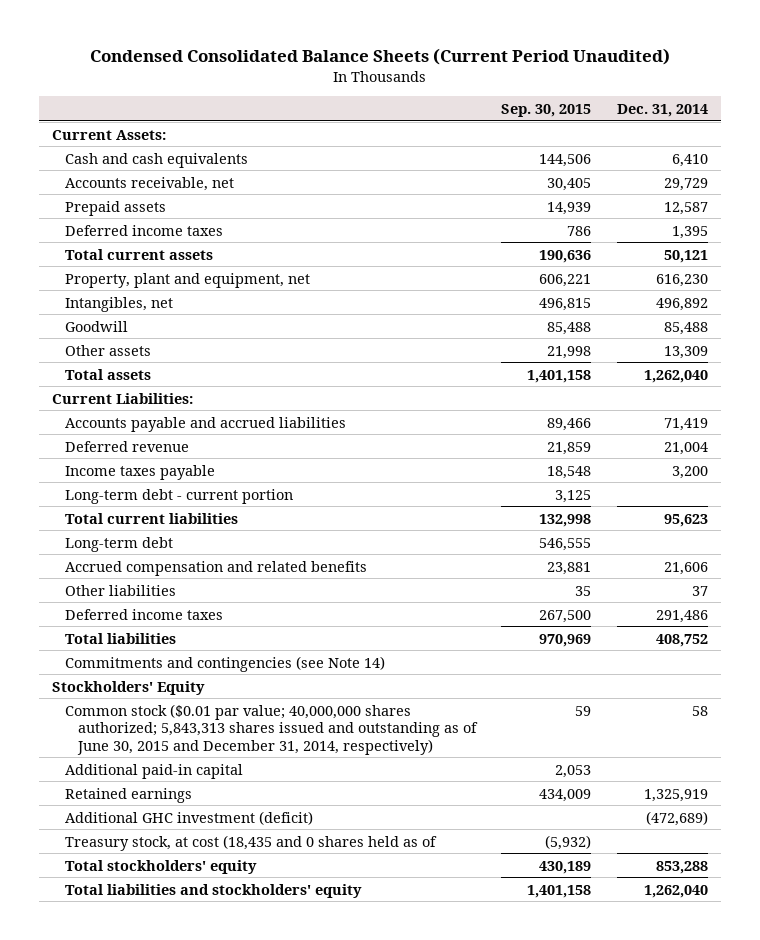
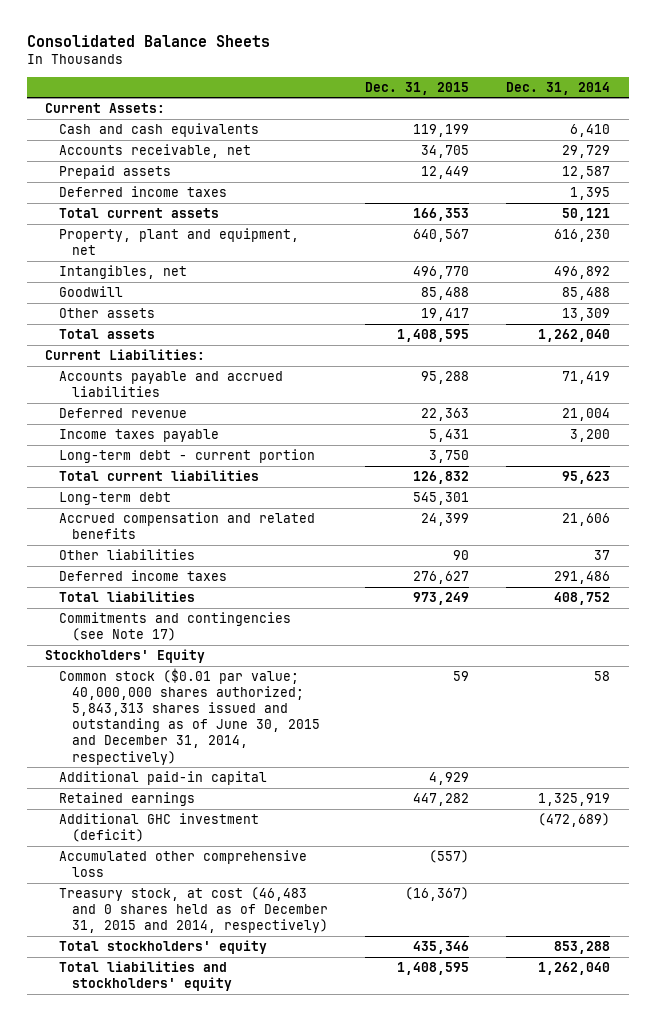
[90,47,671,65] Condensed Consolidated Balance Sheets (Current Period Unaudited) -> [26,34,270,47] Consolidated Balance Sheets
[501,103,592,117] Sep. 30, 2015 -> none
none -> [365,81,470,95] Dec. 31, 2015
[64,655,385,672] Commitments and contingencies (see Note 14) -> [58,611,291,642] Commitments and contingencies (see Note 17)
none -> [58,849,307,878] Accumulated other comprehensive loss
[64,834,437,851] Treasury stock, at cost (18,435 and 0 shares held as of -> [58,886,328,934] Treasury stock, at cost (46,483 and 0 shares held as of December 31, 2015 and 2014, respectively)

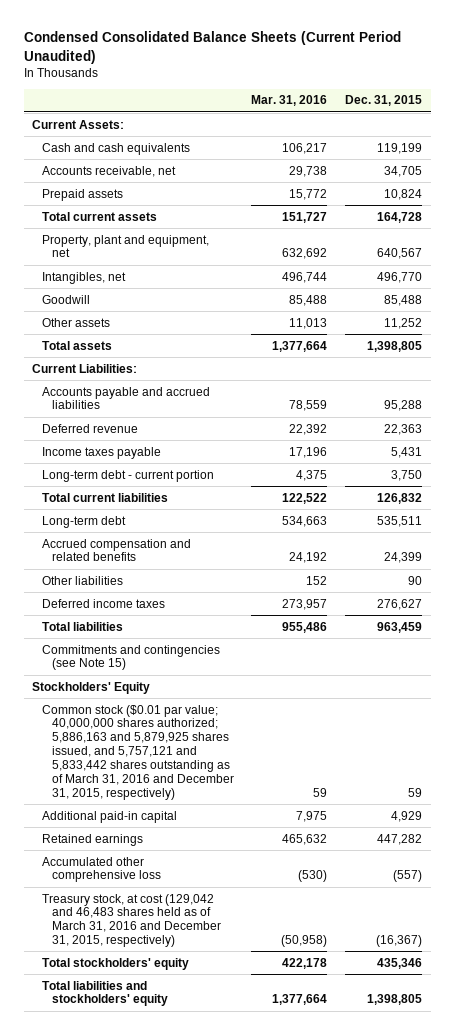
[26,34,270,47] Consolidated Balance Sheets -> [23,31,401,64] Condensed Consolidated Balance Sheets (Current Period Unaudited)
[506,81,611,95] Dec. 31, 2014 -> none
none -> [251,95,328,107] Mar. 31, 2016
[58,185,227,197] Deferred income taxes -> none
[421,165,470,179] 12,449 -> [384,188,423,200] 10,824
[413,207,470,221] 166,353 -> [377,211,423,223] 164,728
[421,307,470,321] 19,417 -> [384,317,423,329] 11,252
[397,328,470,342] 1,408,595 -> [367,340,423,352] 1,398,805
[413,491,470,505] 545,301 -> [377,515,423,527] 535,511
[413,591,470,605] 973,249 -> [377,621,423,633] 963,459
[58,611,291,642] Commitments and contingencies (see Note 17) -> [42,644,221,671] Commitments and contingencies (see Note 15)
[58,667,320,765] Common stock ($0.01 par value; 40,000,000 shares authorized; 5,843,313 shares issued and outstanding as of June 30, 2015 and December 31, 2014, respectively) -> [42,704,234,800] Common stock ($0.01 par value; 40,000,000 shares authorized; 5,886,163 and 5,879,925 shares issued, and 5,757,121 and 5,833,442 shares outstanding as of March 31, 2016 and December 31, 2015, respectively)
[58,812,259,843] Additional GHC investment (deficit) -> none
[58,886,328,934] Treasury stock, at cost (46,483 and 0 shares held as of December 31, 2015 and 2014, respectively) -> [42,893,221,948] Treasury stock, at cost (129,042 and 46,483 shares held as of March 31, 2016 and December 31, 2015, respectively)
[397,961,470,975] 1,408,595 -> [367,994,423,1006] 1,398,805

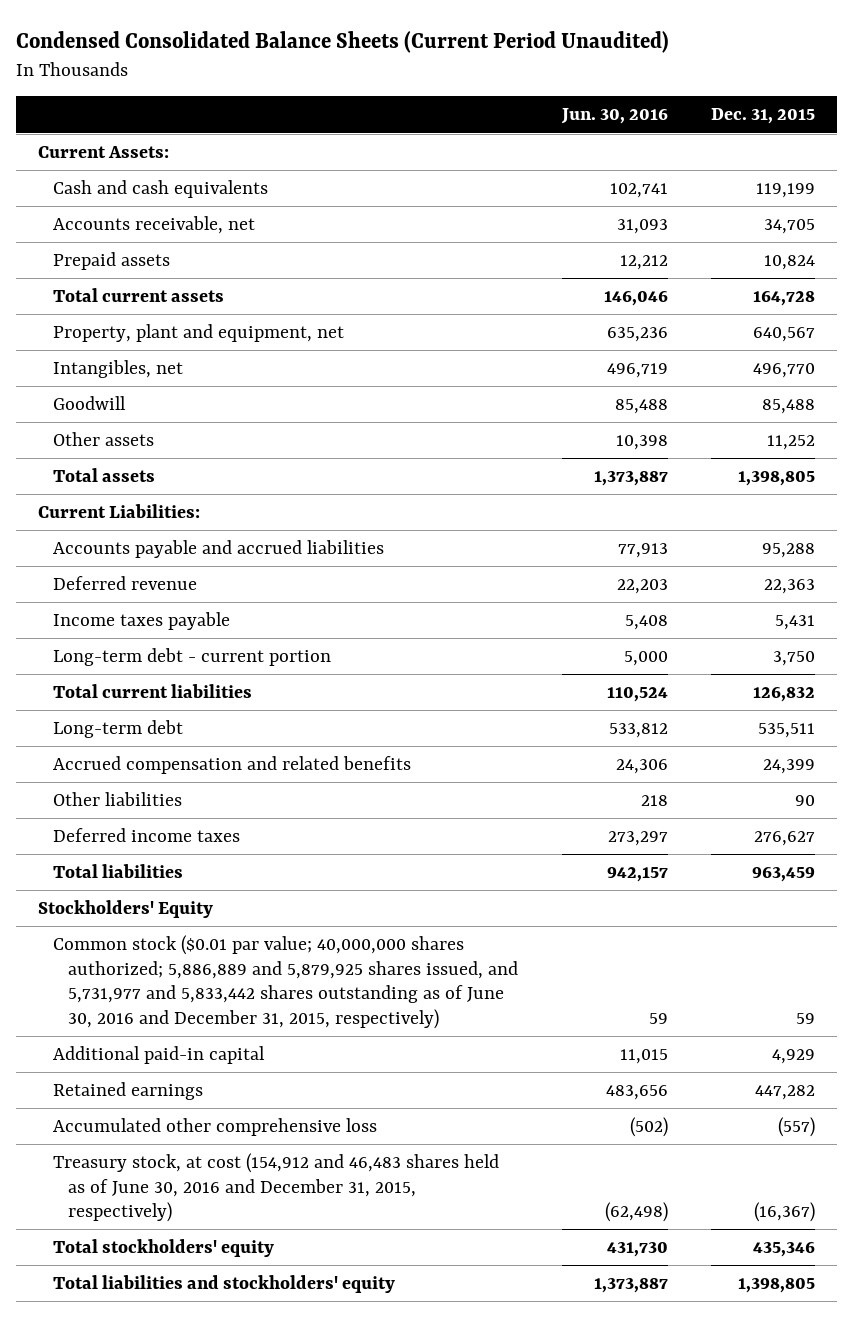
[251,95,328,107] Mar. 31, 2016 -> none
none -> [560,108,668,125] Jun. 30, 2016
[42,644,221,671] Commitments and contingencies (see Note 15) -> none
[42,704,234,800] Common stock ($0.01 par value; 40,000,000 shares authorized; 5,886,163 and 5,879,925 shares issued, and 5,757,121 and 5,833,442 shares outstanding as of March 31, 2016 and December 31, 2015, respectively) -> [53,935,518,1029] Common stock ($0.01 par value; 40,000,000 shares authorized; 5,886,889 and 5,879,925 shares issued, and 5,731,977 and 5,833,442 shares outstanding as of June 30, 2016 and December 31, 2015, respectively)
[42,893,221,948] Treasury stock, at cost (129,042 and 46,483 shares held as of March 31, 2016 and December 31, 2015, respectively) -> [53,1153,500,1223] Treasury stock, at cost (154,912 and 46,483 shares held as of June 30, 2016 and December 31, 2015, respectively)

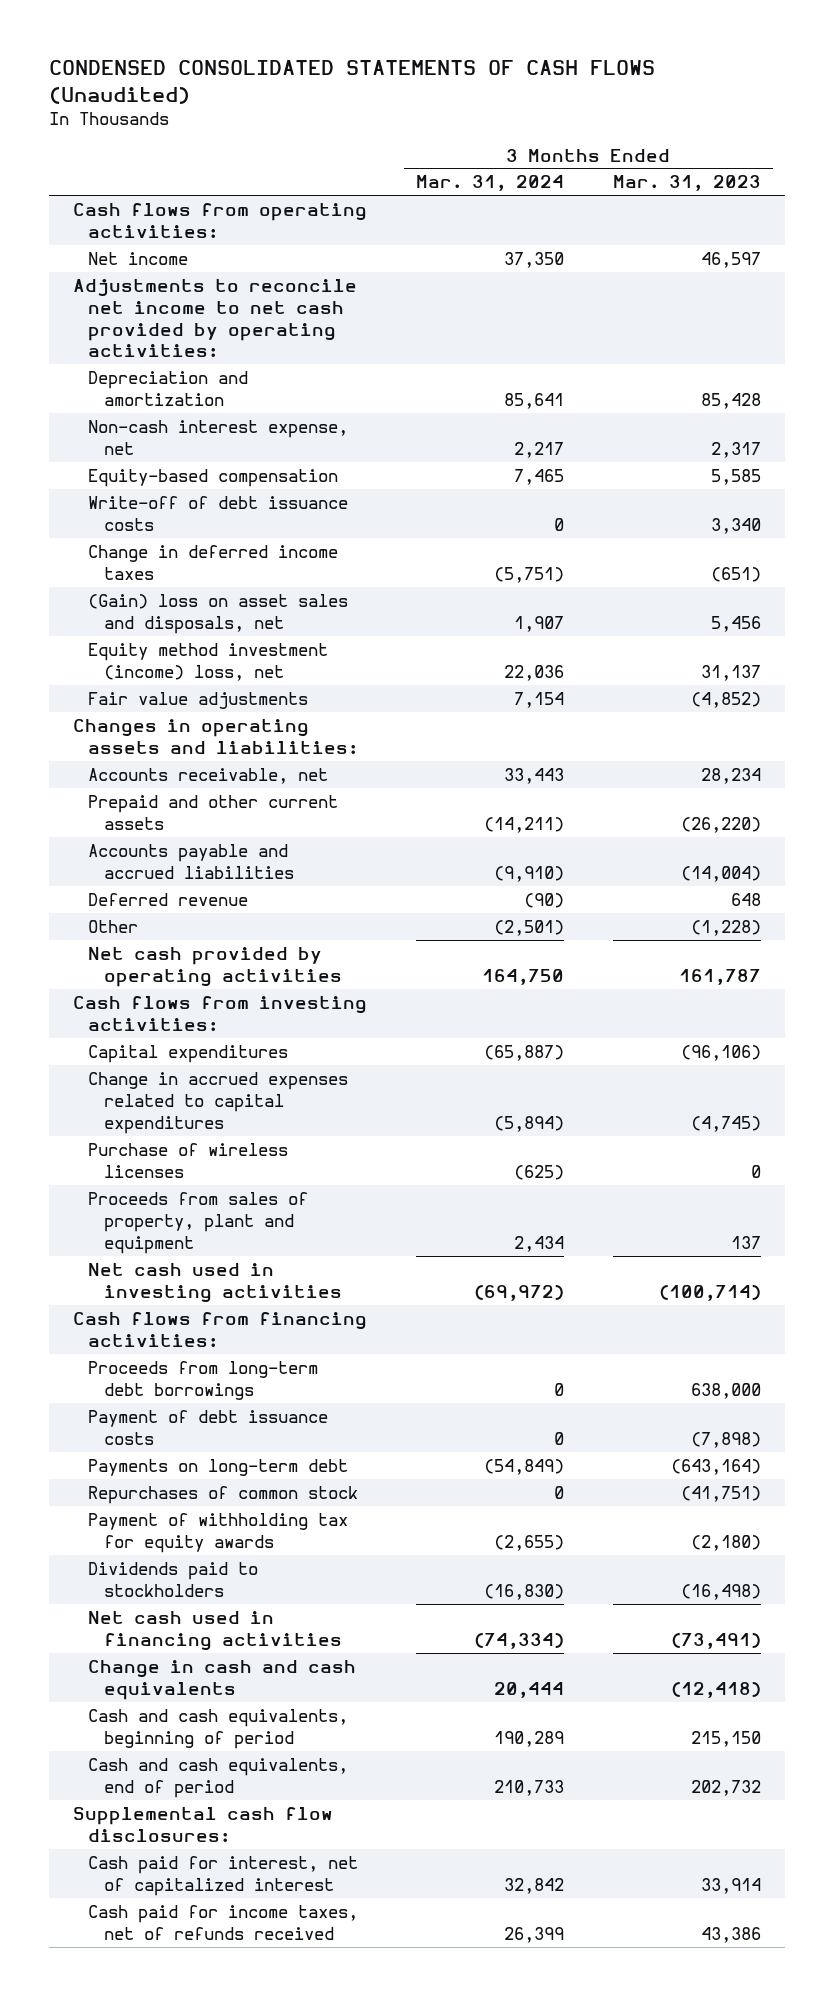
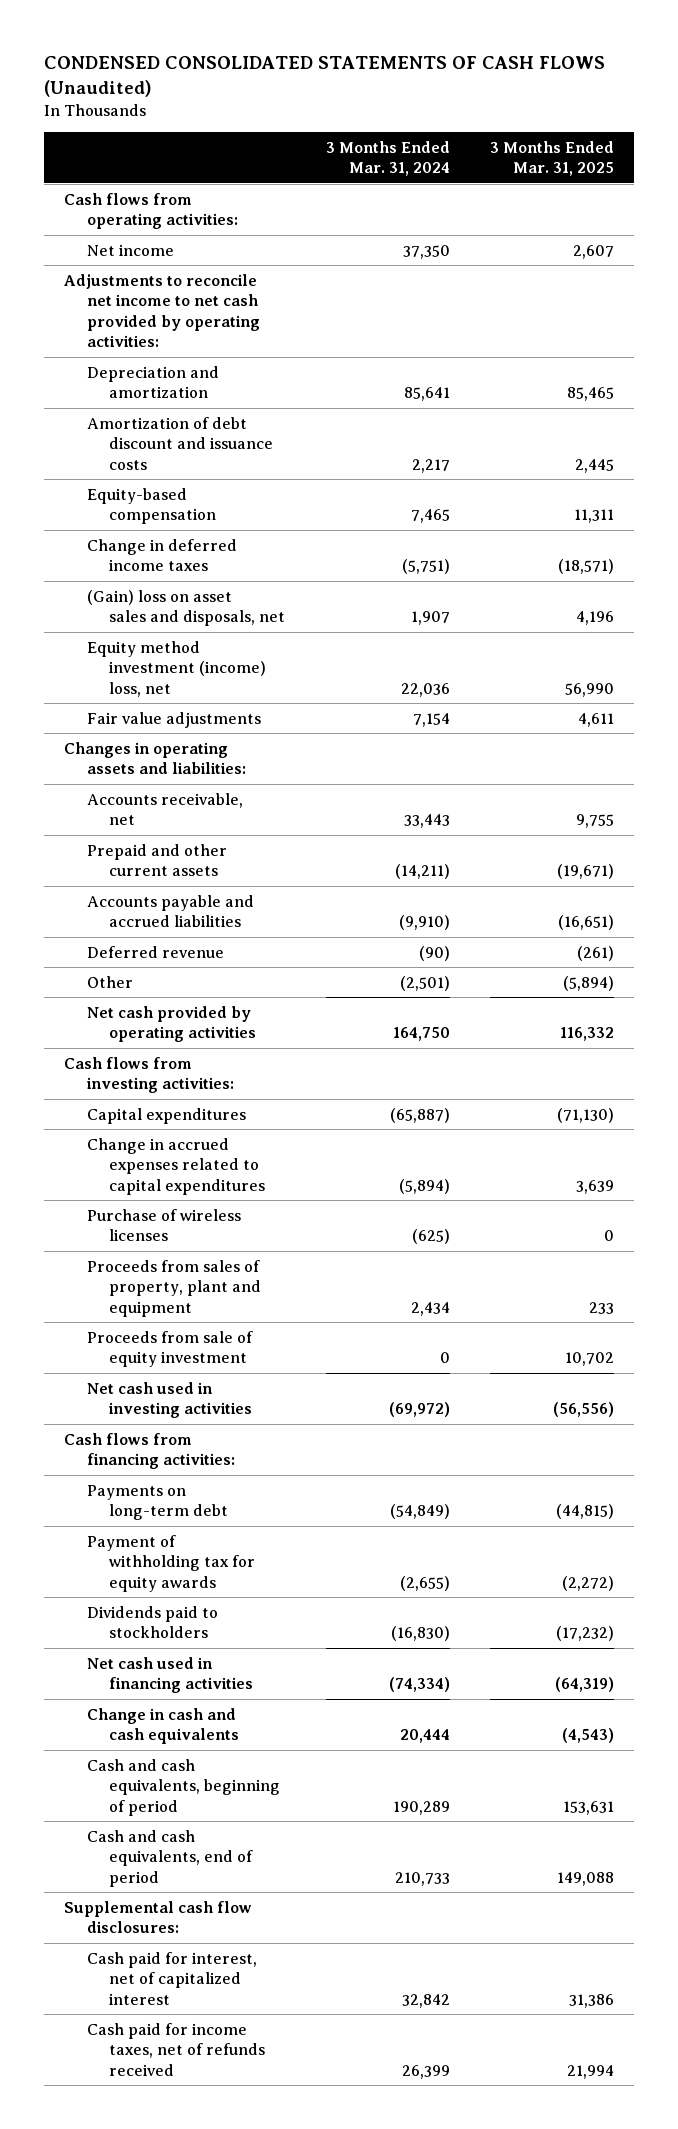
[612,175,761,192] Mar. 31, 2023 -> none
none -> [489,140,614,177] 3 Months Ended Mar. 31, 2025
[88,419,349,455] Non-cash interest expense, net -> [86,416,274,470] Amortization of debt discount and issuance costs
[88,495,349,531] Write-off of debt issuance costs -> none
none -> [86,1330,253,1368] Proceeds from sale of equity investment
[88,1360,319,1400] Proceeds from long-term debt borrowings -> none
[88,1409,329,1445] Payment of debt issuance costs -> none
[88,1485,359,1504] Repurchases of common stock -> none

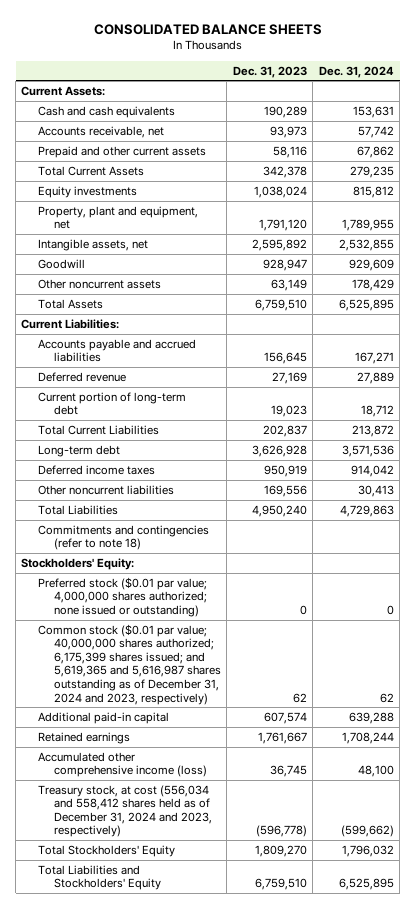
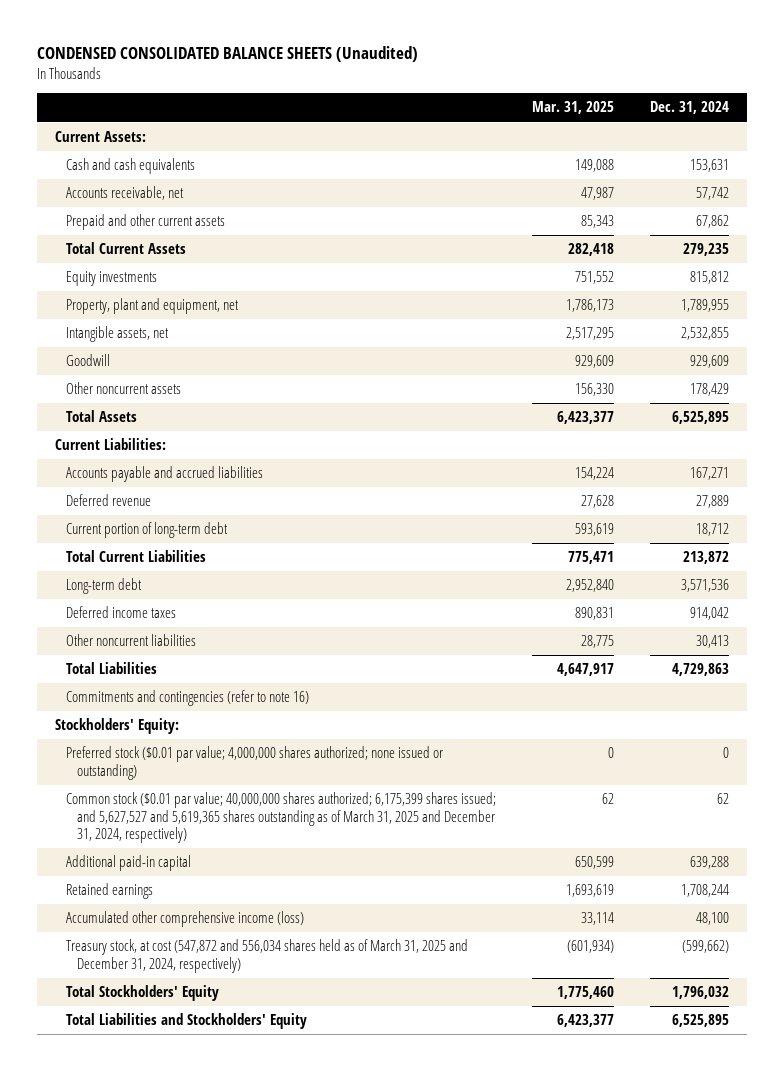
[93,23,322,35] CONSOLIDATED BALANCE SHEETS -> [36,46,418,63] CONDENSED CONSOLIDATED BALANCE SHEETS (Unaudited)
[232,65,307,78] Dec. 31, 2023 -> none
none -> [532,101,615,115] Mar. 31, 2025
[37,524,209,551] Commitments and contingencies (refer to note 18) -> [66,690,310,707] Commitments and contingencies (refer to note 16)
[37,623,222,705] Common stock ($0.01 par value; 40,000,000 shares authorized; 6,175,399 shares issued; and 5,619,365 and 5,616,987 shares outstanding as of December 31, 2024 and 2023, respectively) -> [66,792,497,844] Common stock ($0.01 par value; 40,000,000 shares authorized; 6,175,399 shares issued; and 5,627,527 and 5,619,365 shares outstanding as of March 31, 2025 and December 31, 2024, respectively)
[37,784,213,838] Treasury stock, at cost (556,034 and 558,412 shares held as of December 31, 2024 and 2023, respectively) -> [66,939,469,973] Treasury stock, at cost (547,872 and 556,034 shares held as of March 31, 2025 and December 31, 2024, respectively)

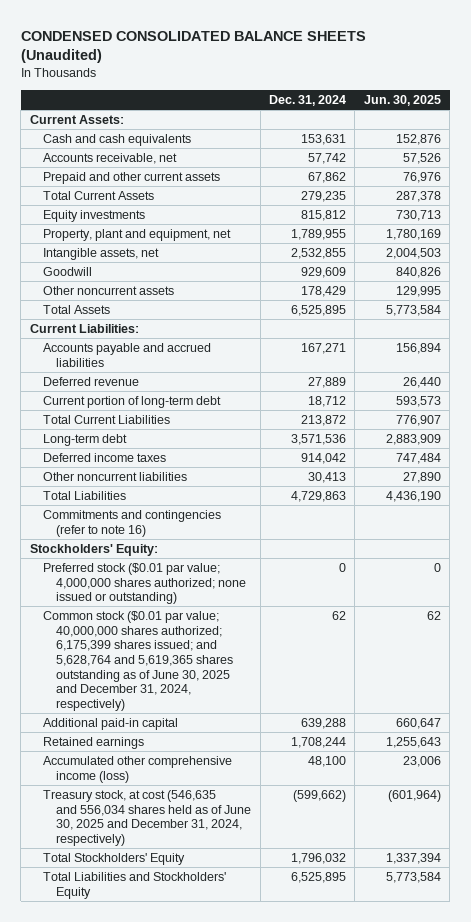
[532,101,615,115] Mar. 31, 2025 -> none
none -> [363,94,441,106] Jun. 30, 2025
[66,792,497,844] Common stock ($0.01 par value; 40,000,000 shares authorized; 6,175,399 shares issued; and 5,627,527 and 5,619,365 shares outstanding as of March 31, 2025 and December 31, 2024, respectively) -> [42,610,234,712] Common stock ($0.01 par value; 40,000,000 shares authorized; 6,175,399 shares issued; and 5,628,764 and 5,619,365 shares outstanding as of June 30, 2025 and December 31, 2024, respectively)
[66,939,469,973] Treasury stock, at cost (547,872 and 556,034 shares held as of March 31, 2025 and December 31, 2024, respectively) -> [42,789,252,846] Treasury stock, at cost (546,635 and 556,034 shares held as of June 30, 2025 and December 31, 2024, respectively)

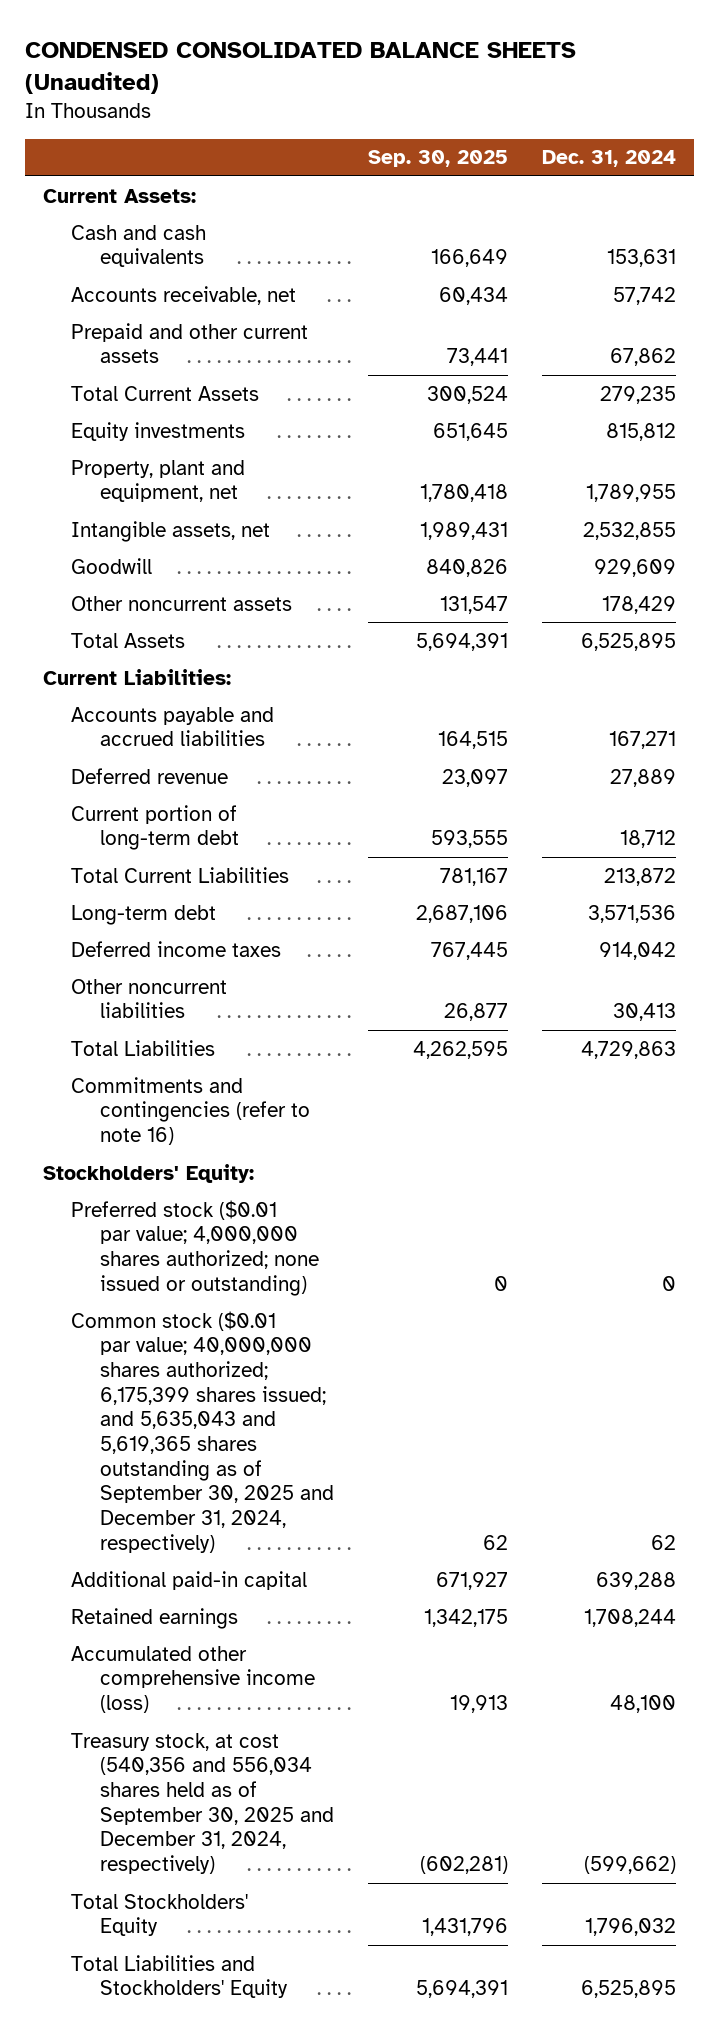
[363,94,441,106] Jun. 30, 2025 -> none
none -> [368,150,509,168] Sep. 30, 2025
[42,610,234,712] Common stock ($0.01 par value; 40,000,000 shares authorized; 6,175,399 shares issued; and 5,628,764 and 5,619,365 shares outstanding as of June 30, 2025 and December 31, 2024, respectively) -> [71,1310,334,1553] Common stock ($0.01 par value; 40,000,000 shares authorized; 6,175,399 shares issued; and 5,635,043 and 5,619,365 shares outstanding as of September 30, 2025 and December 31, 2024, respectively)
[42,789,252,846] Treasury stock, at cost (546,635 and 556,034 shares held as of June 30, 2025 and December 31, 2024, respectively) -> [71,1732,334,1875] Treasury stock, at cost (540,356 and 556,034 shares held as of September 30, 2025 and December 31, 2024, respectively)

